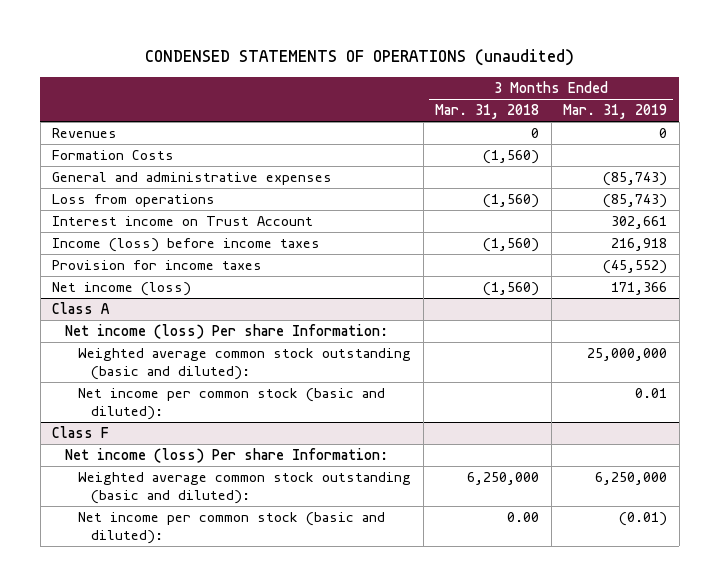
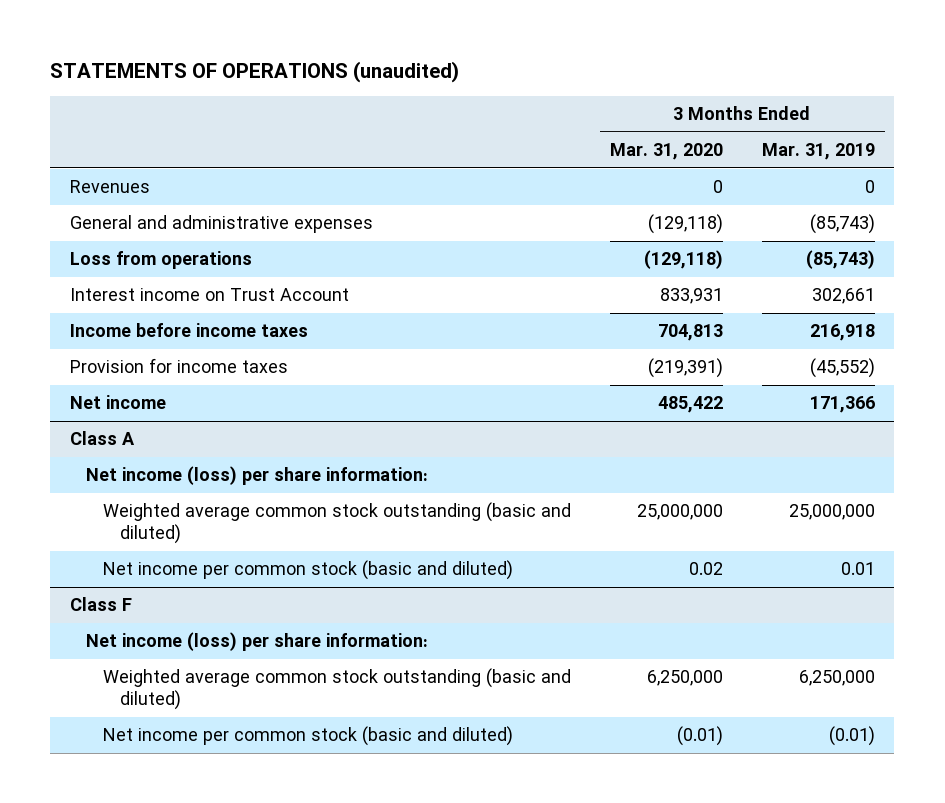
[144,49,574,67] CONDENSED STATEMENTS OF OPERATIONS (unaudited) -> [50,60,460,83] STATEMENTS OF OPERATIONS (unaudited)
[435,104,540,120] Mar. 31, 2018 -> none
none -> [609,142,723,160] Mar. 31, 2020
[52,150,175,161] Formation Costs -> none
[52,238,321,253] Income (loss) before income taxes -> [69,323,308,338] Income before income taxes
[52,282,192,297] Net income (loss) -> [69,395,166,410] Net income
[65,324,389,340] Net income (loss) Per share Information: -> [86,466,429,486] Net income (loss) per share information:
[78,348,412,380] Weighted average common stock outstanding (basic and diluted): -> [103,502,572,545] Weighted average common stock outstanding (basic and diluted)
[78,388,386,420] Net income per common stock (basic and diluted): -> [103,560,514,581] Net income per common stock (basic and diluted)
[65,448,389,464] Net income (loss) Per share Information: -> [86,632,429,652] Net income (loss) per share information:
[78,472,412,504] Weighted average common stock outstanding (basic and diluted): -> [103,668,572,711] Weighted average common stock outstanding (basic and diluted)
[78,512,386,544] Net income per common stock (basic and diluted): -> [103,726,514,747] Net income per common stock (basic and diluted)

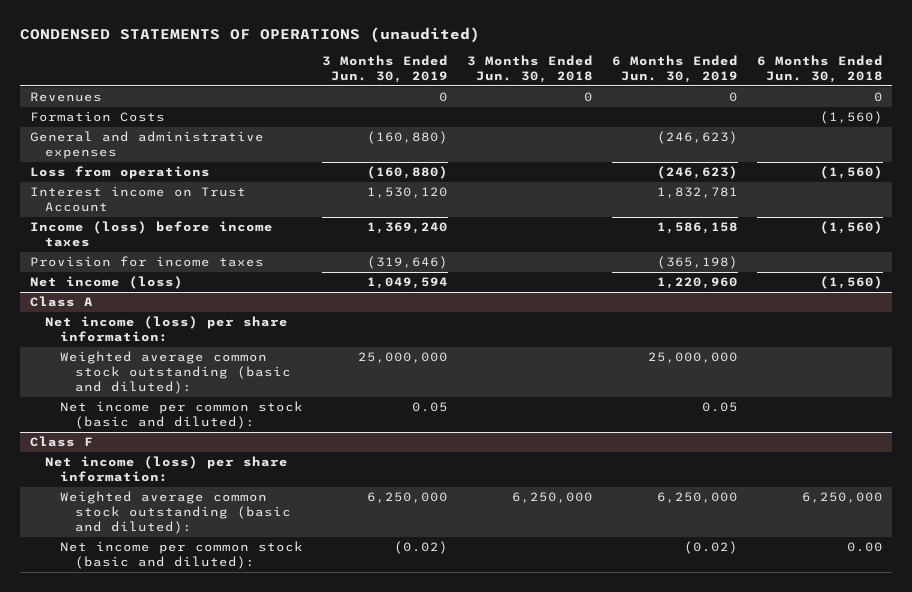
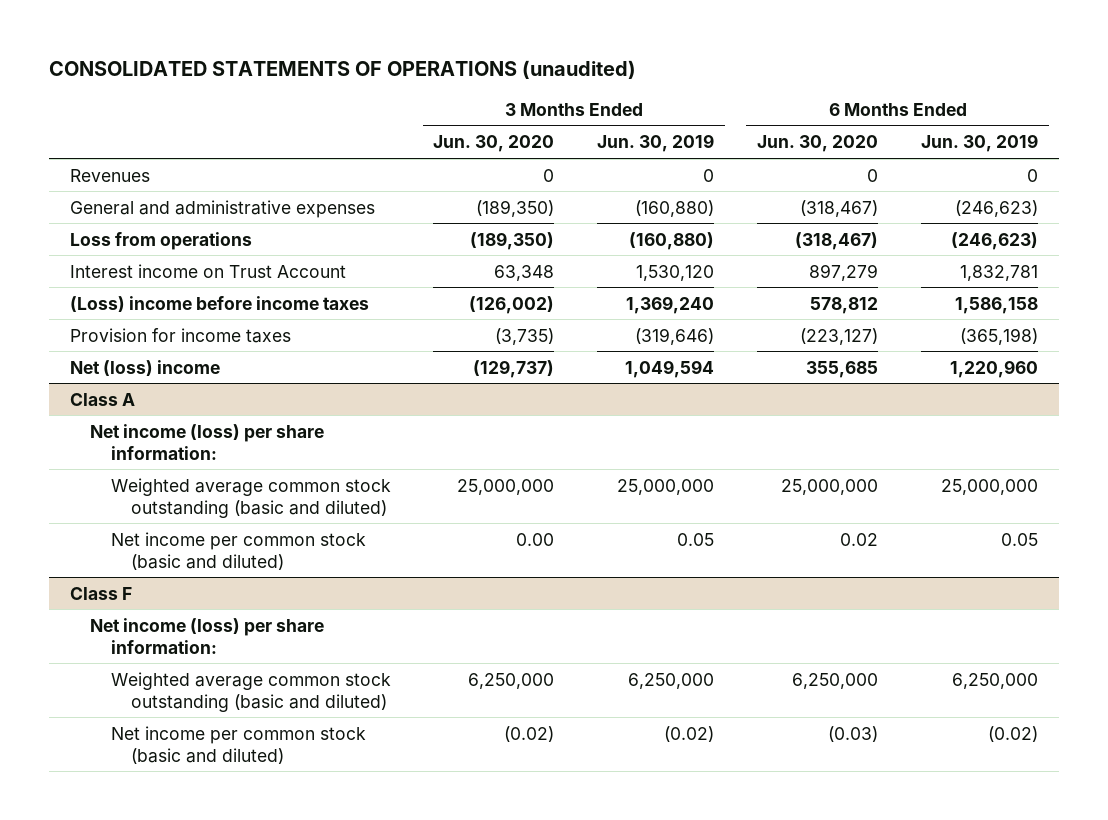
[20,26,481,43] CONDENSED STATEMENTS OF OPERATIONS (unaudited) -> [48,59,636,79] CONSOLIDATED STATEMENTS OF OPERATIONS (unaudited)
[466,54,593,84] 3 Months Ended Jun. 30, 2018 -> none
[756,54,883,84] 6 Months Ended Jun. 30, 2018 -> none
none -> [433,135,555,153] Jun. 30, 2020
none -> [757,135,879,153] Jun. 30, 2020
[29,111,165,123] Formation Costs -> none
[29,221,273,248] Income (loss) before income taxes -> [70,295,370,312] (Loss) income before income taxes
[29,276,183,290] Net income (loss) -> [70,359,221,376] Net (loss) income
[60,351,292,395] Weighted average common stock outstanding (basic and diluted): -> [110,477,391,518] Weighted average common stock outstanding (basic and diluted)
[60,401,304,430] Net income per common stock (basic and diluted): -> [110,531,366,570] Net income per common stock (basic and diluted)
[60,491,292,535] Weighted average common stock outstanding (basic and diluted): -> [110,671,391,712] Weighted average common stock outstanding (basic and diluted)
[60,541,304,570] Net income per common stock (basic and diluted): -> [110,725,366,764] Net income per common stock (basic and diluted)

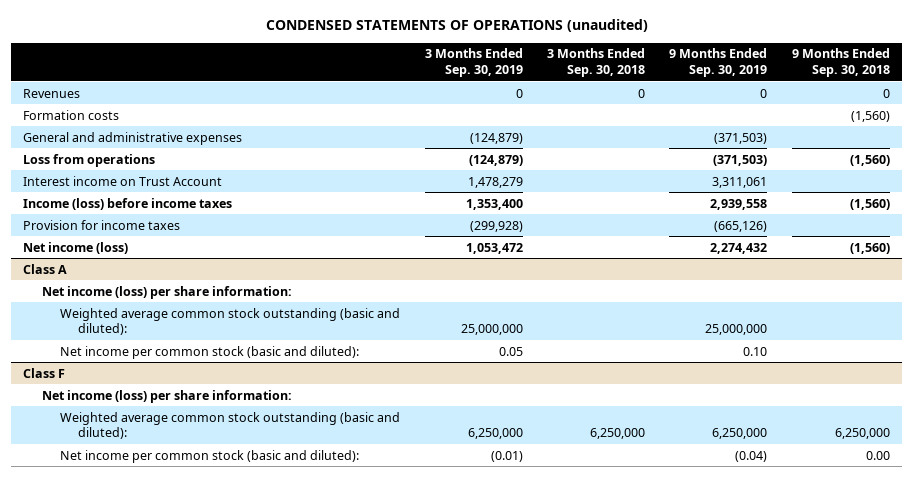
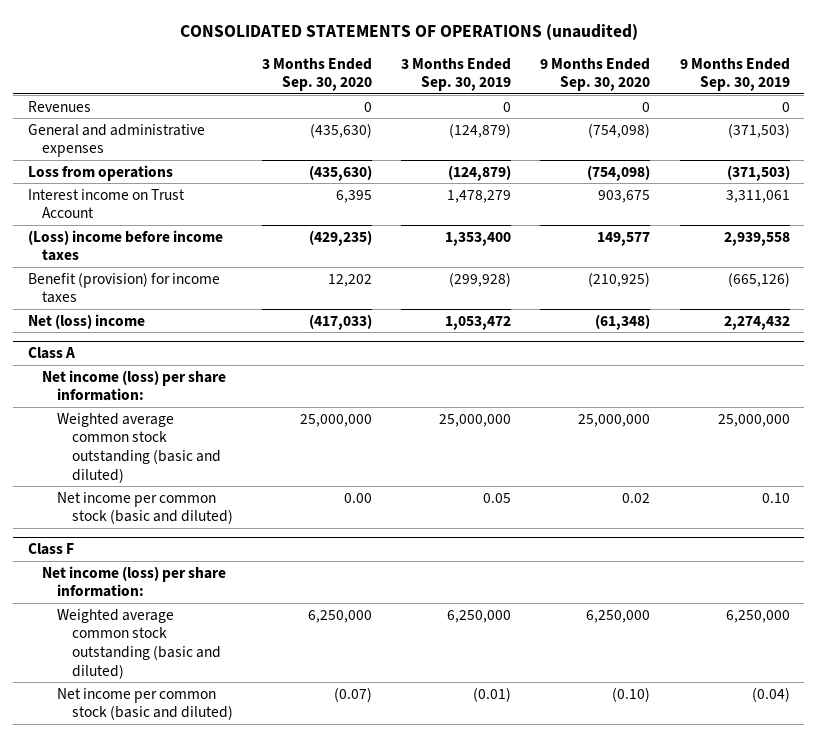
[265,19,648,33] CONDENSED STATEMENTS OF OPERATIONS (unaudited) -> [179,23,638,40] CONSOLIDATED STATEMENTS OF OPERATIONS (unaudited)
[546,48,645,77] 3 Months Ended Sep. 30, 2018 -> none
[791,48,890,77] 9 Months Ended Sep. 30, 2018 -> none
none -> [261,57,372,92] 3 Months Ended Sep. 30, 2020
none -> [540,57,651,92] 9 Months Ended Sep. 30, 2020
[23,109,120,120] Formation costs -> none
[23,197,233,210] Income (loss) before income taxes -> [27,229,223,262] (Loss) income before income taxes
[23,219,181,230] Provision for income taxes -> [27,271,220,304] Benefit (provision) for income taxes
[23,241,129,254] Net income (loss) -> [27,313,145,329] Net (loss) income
[60,307,401,336] Weighted average common stock outstanding (basic and diluted): -> [56,412,221,483] Weighted average common stock outstanding (basic and diluted)
[60,345,360,359] Net income per common stock (basic and diluted): -> [56,491,233,525] Net income per common stock (basic and diluted)
[60,411,401,440] Weighted average common stock outstanding (basic and diluted): -> [56,608,221,679] Weighted average common stock outstanding (basic and diluted)
[60,449,360,463] Net income per common stock (basic and diluted): -> [56,687,233,721] Net income per common stock (basic and diluted)

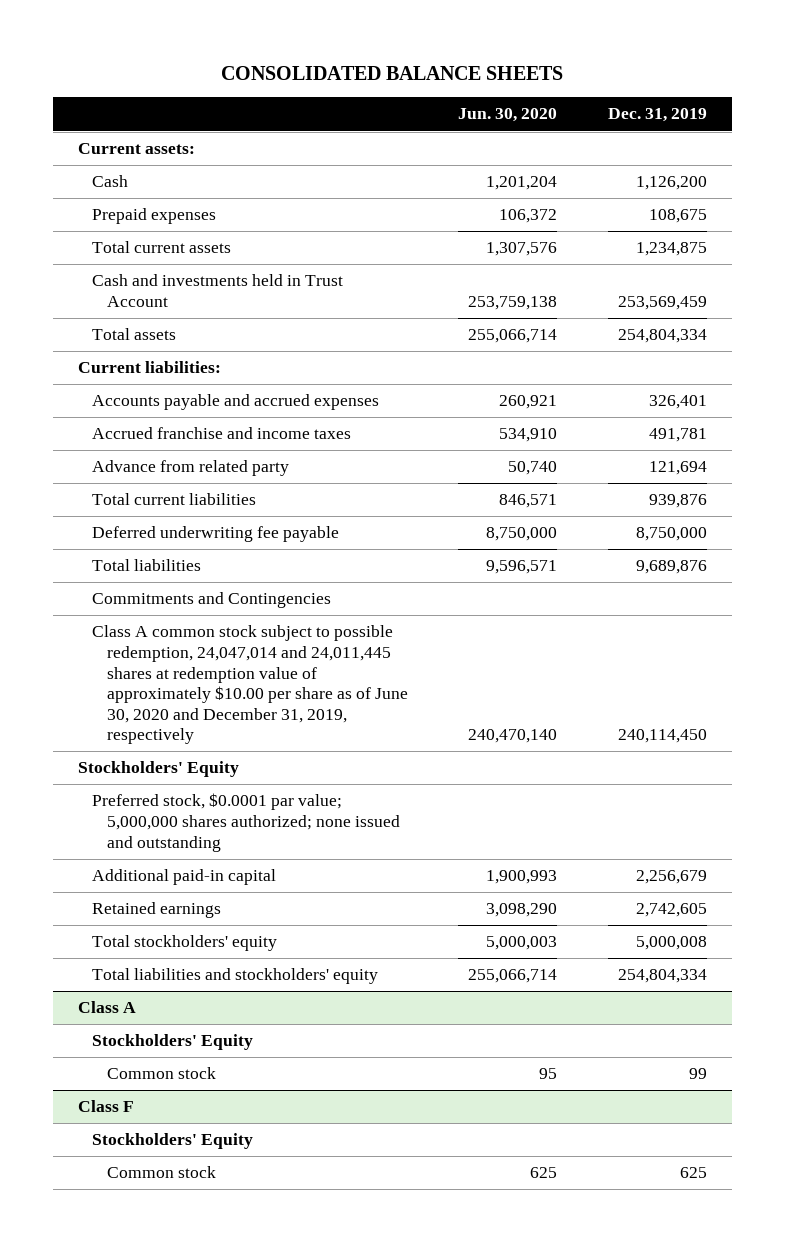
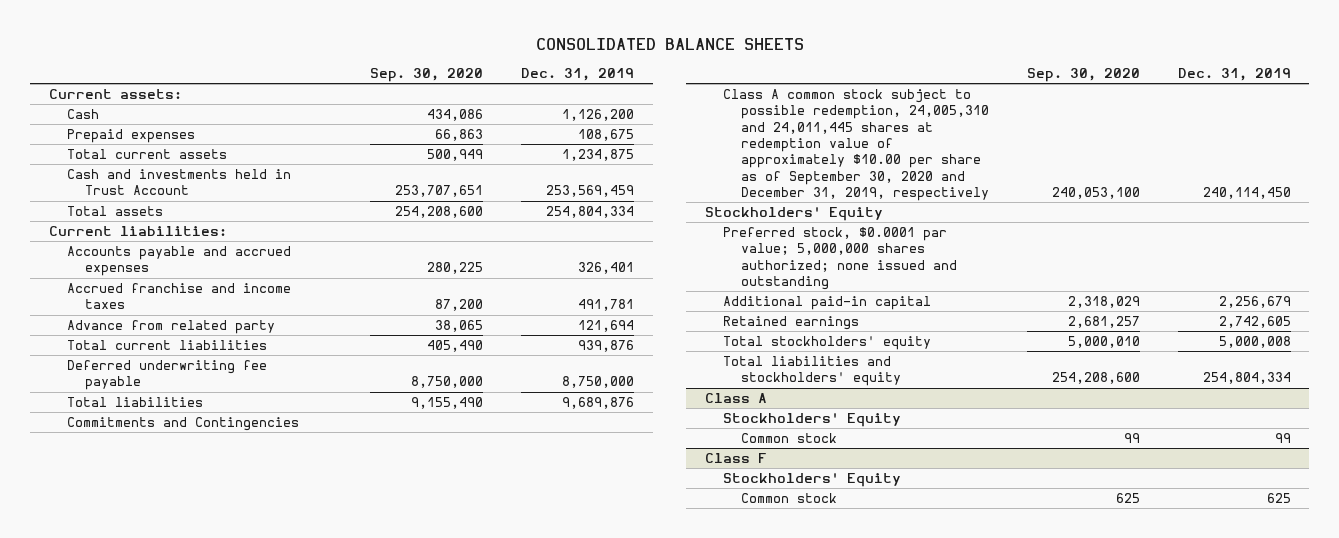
[458,108,558,123] Jun. 30, 2020 -> none
none -> [370,68,484,83] Sep. 30, 2020
[92,625,408,745] Class A common stock subject to possible redemption, 24,047,014 and 24,011,445 shares at redemption value of approximately $10.00 per share as of June 30, 2020 and December 31, 2019, respectively -> [722,89,989,202] Class A common stock subject to possible redemption, 24,005,310 and 24,011,445 shares at redemption value of approximately $10.00 per share as of September 30, 2020 and December 31, 2019, respectively

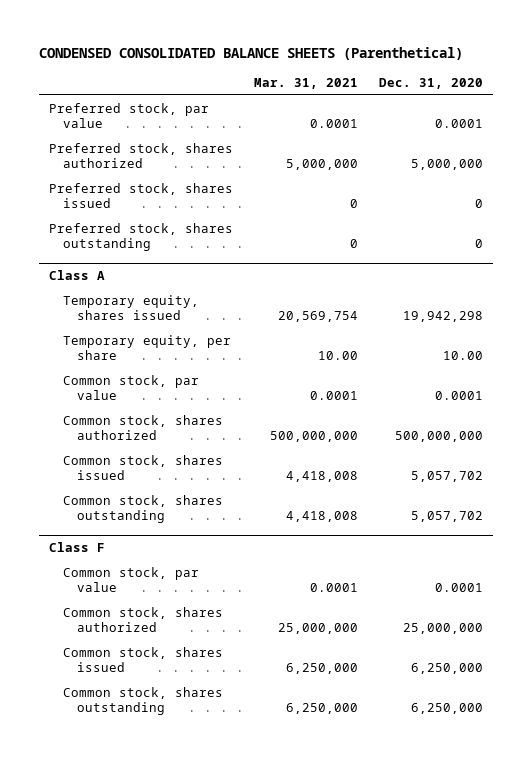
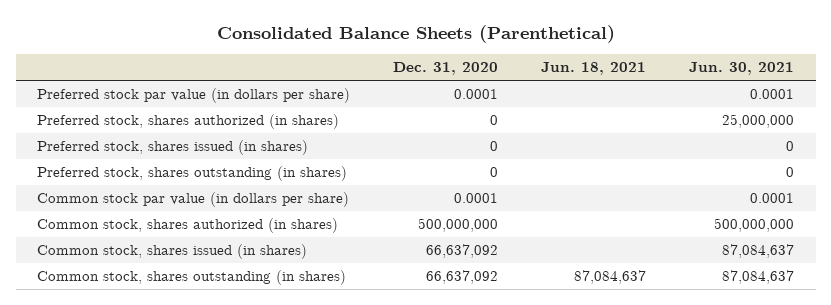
[39,47,464,61] CONDENSED CONSOLIDATED BALANCE SHEETS (Parenthetical) -> [216,25,615,44] Consolidated Balance Sheets (Parenthetical)
[254,78,359,90] Mar. 31, 2021 -> none
none -> [541,62,647,76] Jun. 18, 2021
none -> [689,62,795,76] Jun. 30, 2021
[49,270,106,281] Class A -> none
[63,294,200,320] Temporary equity, shares issued -> none
[63,334,232,360] Temporary equity, per share -> none
[49,542,106,553] Class F -> none
[63,566,200,592] Common stock, par value -> none
[63,606,224,632] Common stock, shares authorized -> none
[63,646,224,672] Common stock, shares issued -> none
[63,686,224,715] Common stock, shares outstanding -> none
[49,102,210,128] Preferred stock, par value -> [37,88,351,104] Preferred stock par value (in dollars per share)
[49,142,234,168] Preferred stock, shares authorized -> [37,114,340,130] Preferred stock, shares authorized (in shares)
[410,158,483,170] 5,000,000 -> [490,115,499,126] 0
[49,182,234,208] Preferred stock, shares issued -> [37,140,309,156] Preferred stock, shares issued (in shares)
[49,222,234,251] Preferred stock, shares outstanding -> [37,166,348,182] Preferred stock, shares outstanding (in shares)
[63,374,200,400] Common stock, par value -> [37,192,350,208] Common stock par value (in dollars per share)
[63,414,224,440] Common stock, shares authorized -> [37,218,339,234] Common stock, shares authorized (in shares)
[63,454,224,480] Common stock, shares issued -> [37,244,308,260] Common stock, shares issued (in shares)
[410,470,483,482] 5,057,702 -> [426,244,499,259] 66,637,092
[63,494,224,523] Common stock, shares outstanding -> [37,270,347,286] Common stock, shares outstanding (in shares)
[410,510,483,522] 5,057,702 -> [426,270,499,285] 66,637,092

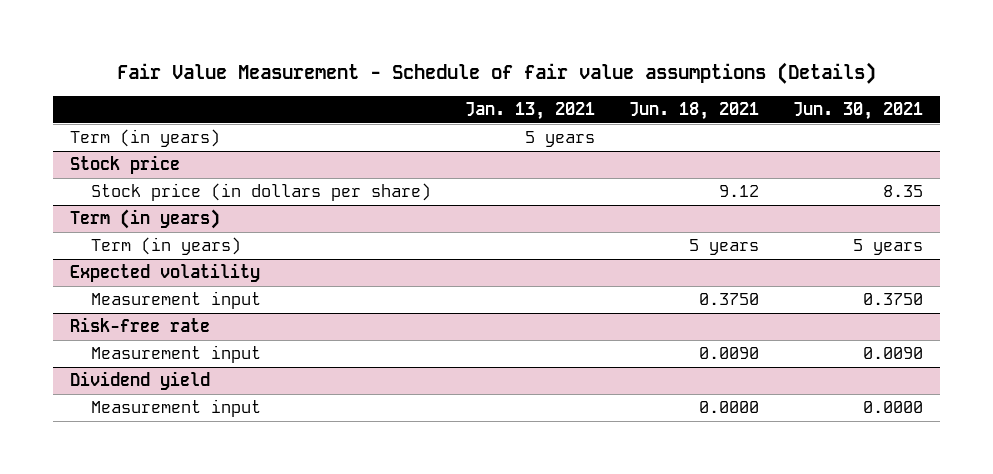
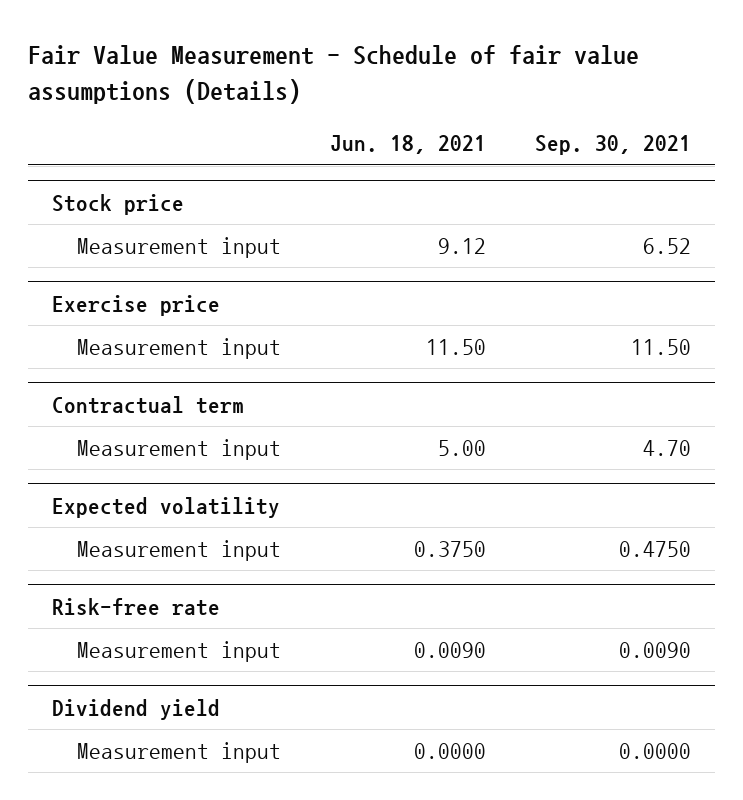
[464,102,595,121] Jan. 13, 2021 -> none
[793,102,924,121] Jun. 30, 2021 -> none
none -> [534,135,691,156] Sep. 30, 2021
[70,129,221,148] Term (in years) -> none
[90,237,241,256] Term (in years) -> none
[90,183,431,202] Stock price (in dollars per share) -> [76,236,281,258] Measurement input
none -> [52,294,221,316] Exercise price
none -> [76,337,281,359] Measurement input
[70,209,221,230] Term (in years) -> [52,395,245,414] Contractual term
none -> [76,438,281,460] Measurement input

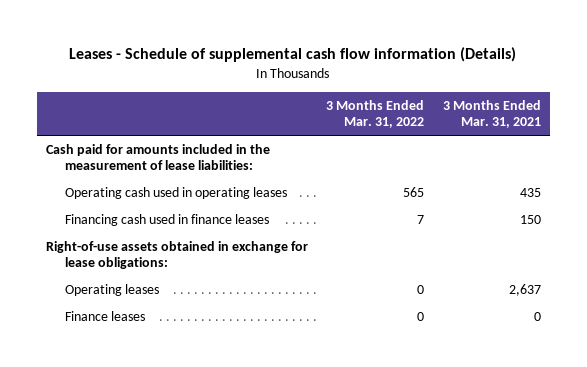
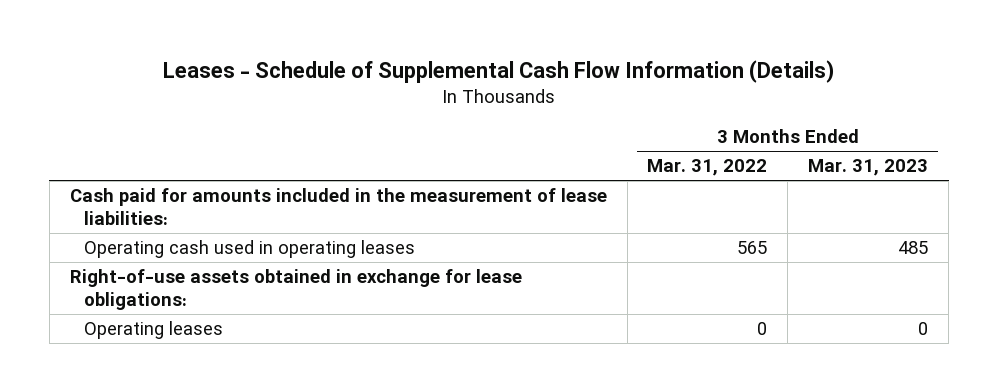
[69,47,517,63] Leases - Schedule of supplemental cash flow information (Details) -> [162,60,834,84] Leases - Schedule of Supplemental Cash Flow Information (Details)
[442,100,541,129] 3 Months Ended Mar. 31, 2021 -> none
none -> [808,159,929,177] Mar. 31, 2023
[64,213,269,226] Financing cash used in finance leases -> none
[64,310,145,321] Finance leases -> none

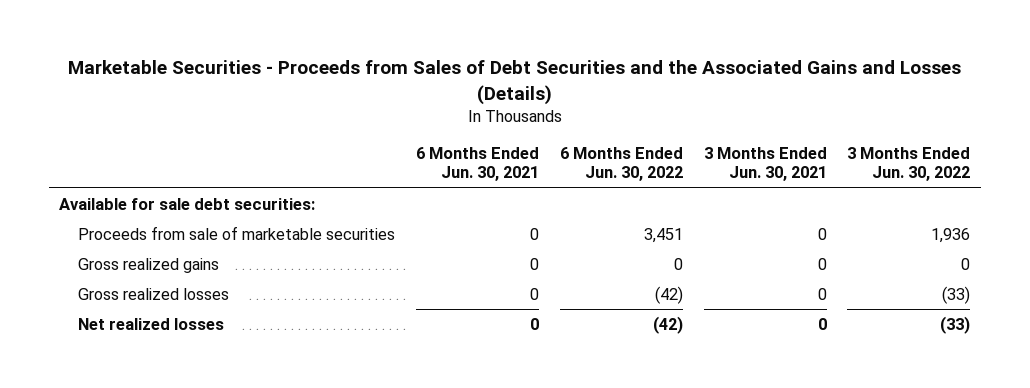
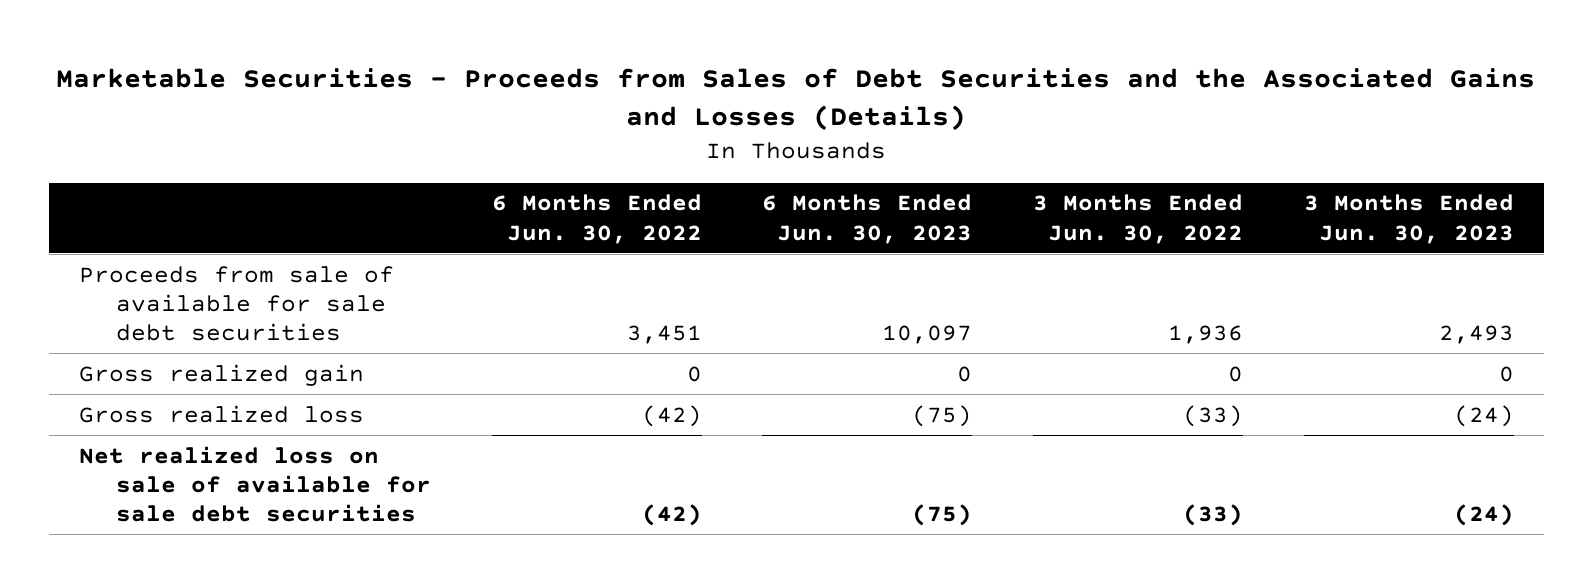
[416,146,540,182] 6 Months Ended Jun. 30, 2021 -> none
[703,146,827,182] 3 Months Ended Jun. 30, 2021 -> none
none -> [762,194,973,244] 6 Months Ended Jun. 30, 2023
none -> [1303,194,1514,244] 3 Months Ended Jun. 30, 2023
[59,197,316,210] Available for sale debt securities: -> none
[78,225,396,240] Proceeds from sale of marketable securities -> [79,265,395,341] Proceeds from sale of available for sale debt securities
[78,257,220,273] Gross realized gains -> [79,363,365,386] Gross realized gain
[78,287,230,300] Gross realized losses -> [79,404,365,423] Gross realized loss
[78,317,225,330] Net realized losses -> [79,445,431,522] Net realized loss on sale of available for sale debt securities

